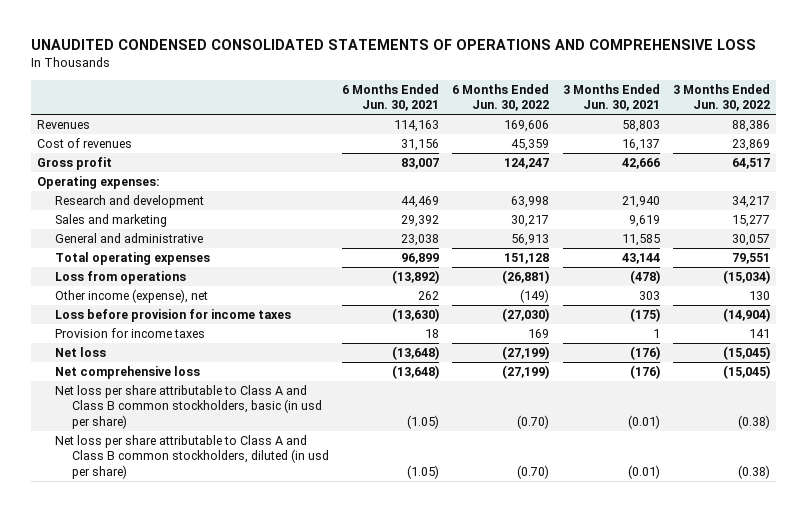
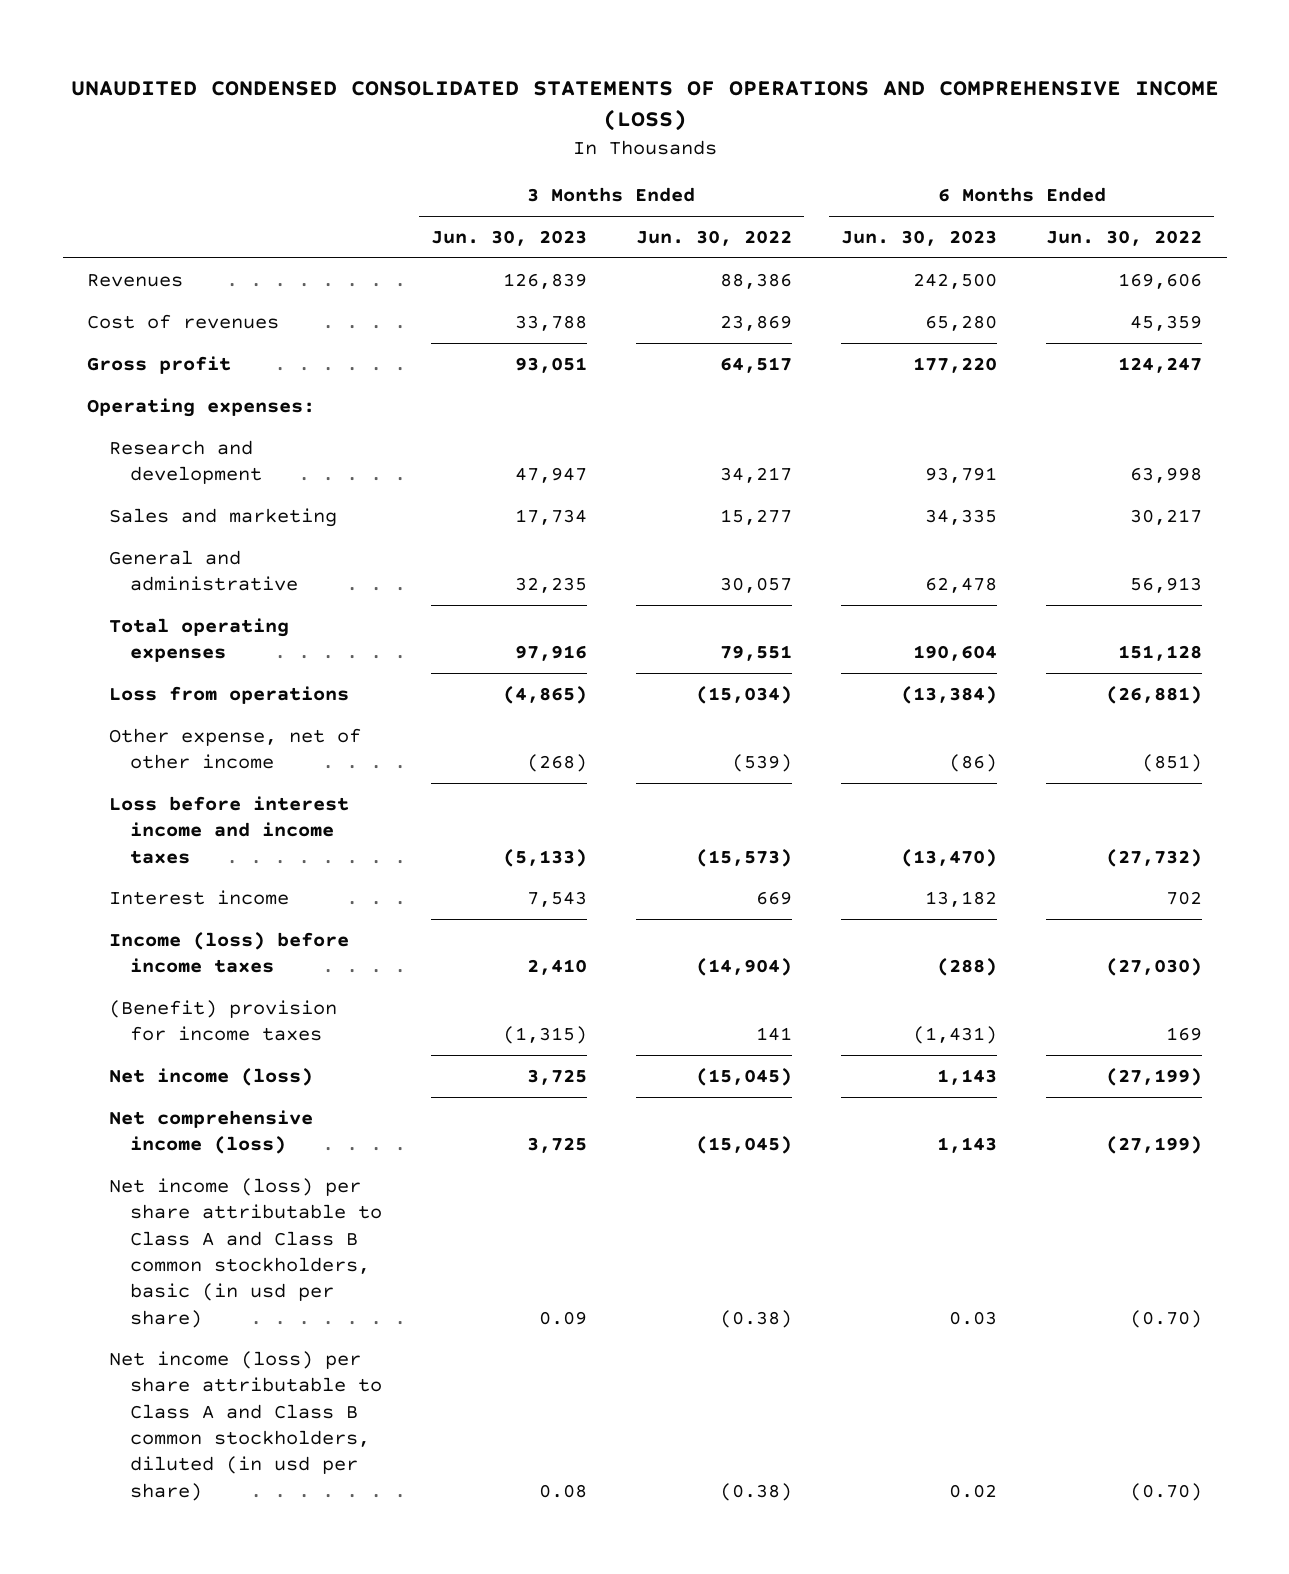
[30,39,756,51] UNAUDITED CONDENSED CONSOLIDATED STATEMENTS OF OPERATIONS AND COMPREHENSIVE LOSS -> [70,80,1219,132] UNAUDITED CONDENSED CONSOLIDATED STATEMENTS OF OPERATIONS AND COMPREHENSIVE INCOME (LOSS)
[342,83,440,112] 6 Months Ended Jun. 30, 2021 -> none
[562,83,660,112] 3 Months Ended Jun. 30, 2021 -> none
none -> [430,229,587,246] Jun. 30, 2023
none -> [841,229,998,246] Jun. 30, 2023
[54,288,208,303] Other income (expense), net -> [108,727,361,770] Other expense, net of other income
[520,288,550,303] (149) -> [1142,754,1203,773] (851)
[748,290,770,300] 130 -> [731,754,792,773] (539)
none -> [108,795,349,864] Loss before interest income and income taxes
none -> [108,889,289,905] Interest income
[54,308,291,322] Loss before provision for income taxes -> [108,931,349,974] Income (loss) before income taxes
[54,327,205,338] Provision for income taxes -> [108,999,337,1042] (Benefit) provision for income taxes
[54,346,106,357] Net loss -> [108,1067,313,1086] Net income (loss)
[54,365,200,379] Net comprehensive loss -> [108,1109,313,1155] Net comprehensive income (loss)
[54,384,323,429] Net loss per share attributable to Class A and Class B common stockholders, basic (in usd per share) -> [108,1177,382,1328] Net income (loss) per share attributable to Class A and Class B common stockholders, basic (in usd per share)
[54,434,330,479] Net loss per share attributable to Class A and Class B common stockholders, diluted (in usd per share) -> [108,1350,382,1501] Net income (loss) per share attributable to Class A and Class B common stockholders, diluted (in usd per share)

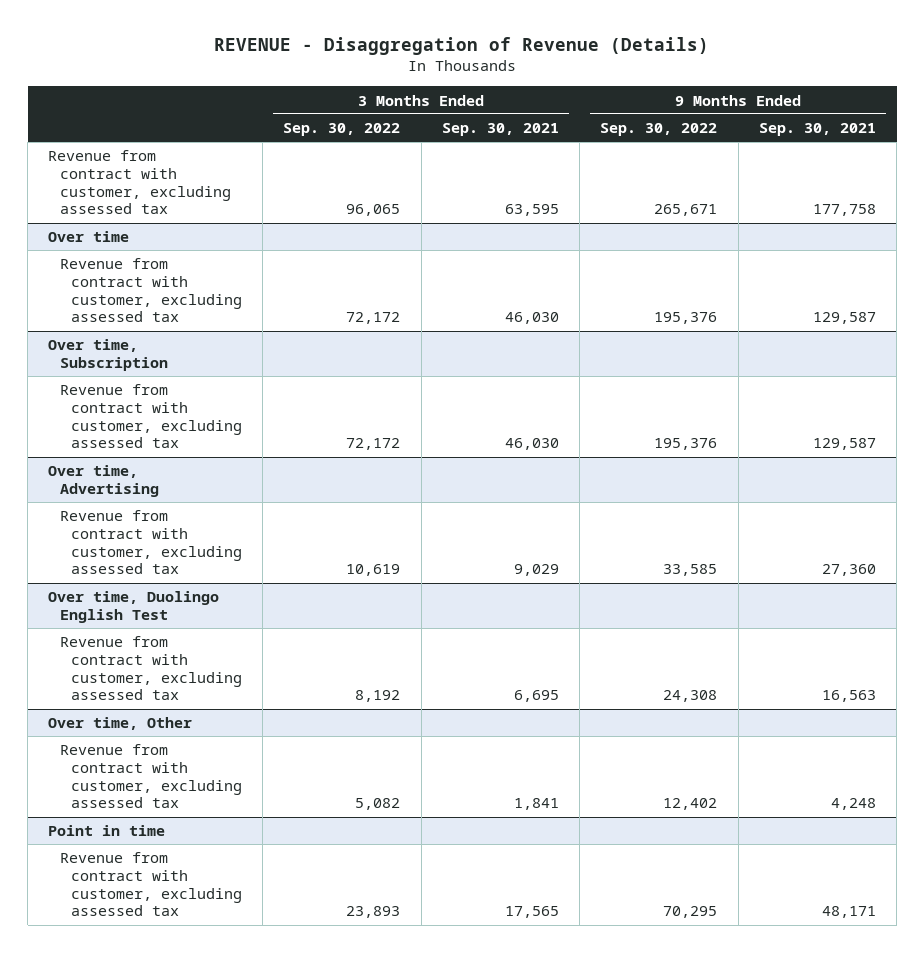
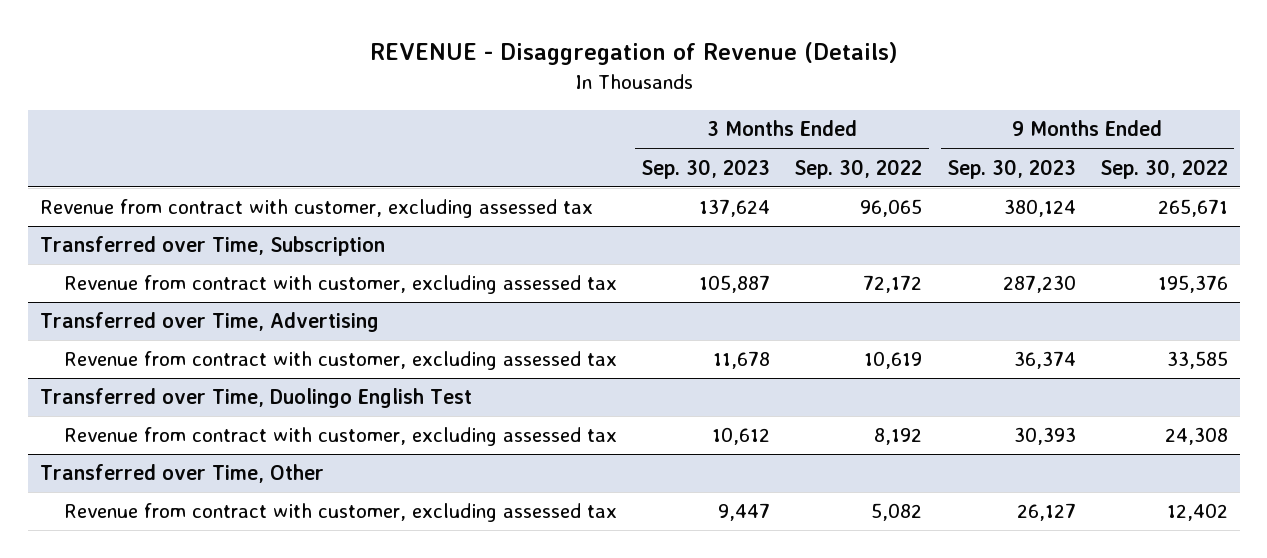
[441,123,559,137] Sep. 30, 2021 -> none
[758,123,876,137] Sep. 30, 2021 -> none
none -> [641,158,771,179] Sep. 30, 2023
none -> [946,158,1076,179] Sep. 30, 2023
[48,231,130,243] Over time -> none
[59,258,242,323] Revenue from contract with customer, excluding assessed tax -> none
[48,339,168,371] Over time, Subscription -> [39,236,385,257] Transferred over Time, Subscription
[48,465,159,497] Over time, Advertising -> [39,312,379,333] Transferred over Time, Advertising
[48,591,220,623] Over time, Duolingo English Test -> [39,388,472,409] Transferred over Time, Duolingo English Test
[48,717,193,731] Over time, Other -> [39,464,324,484] Transferred over Time, Other
[48,825,166,837] Point in time -> none
[59,852,242,917] Revenue from contract with customer, excluding assessed tax -> none

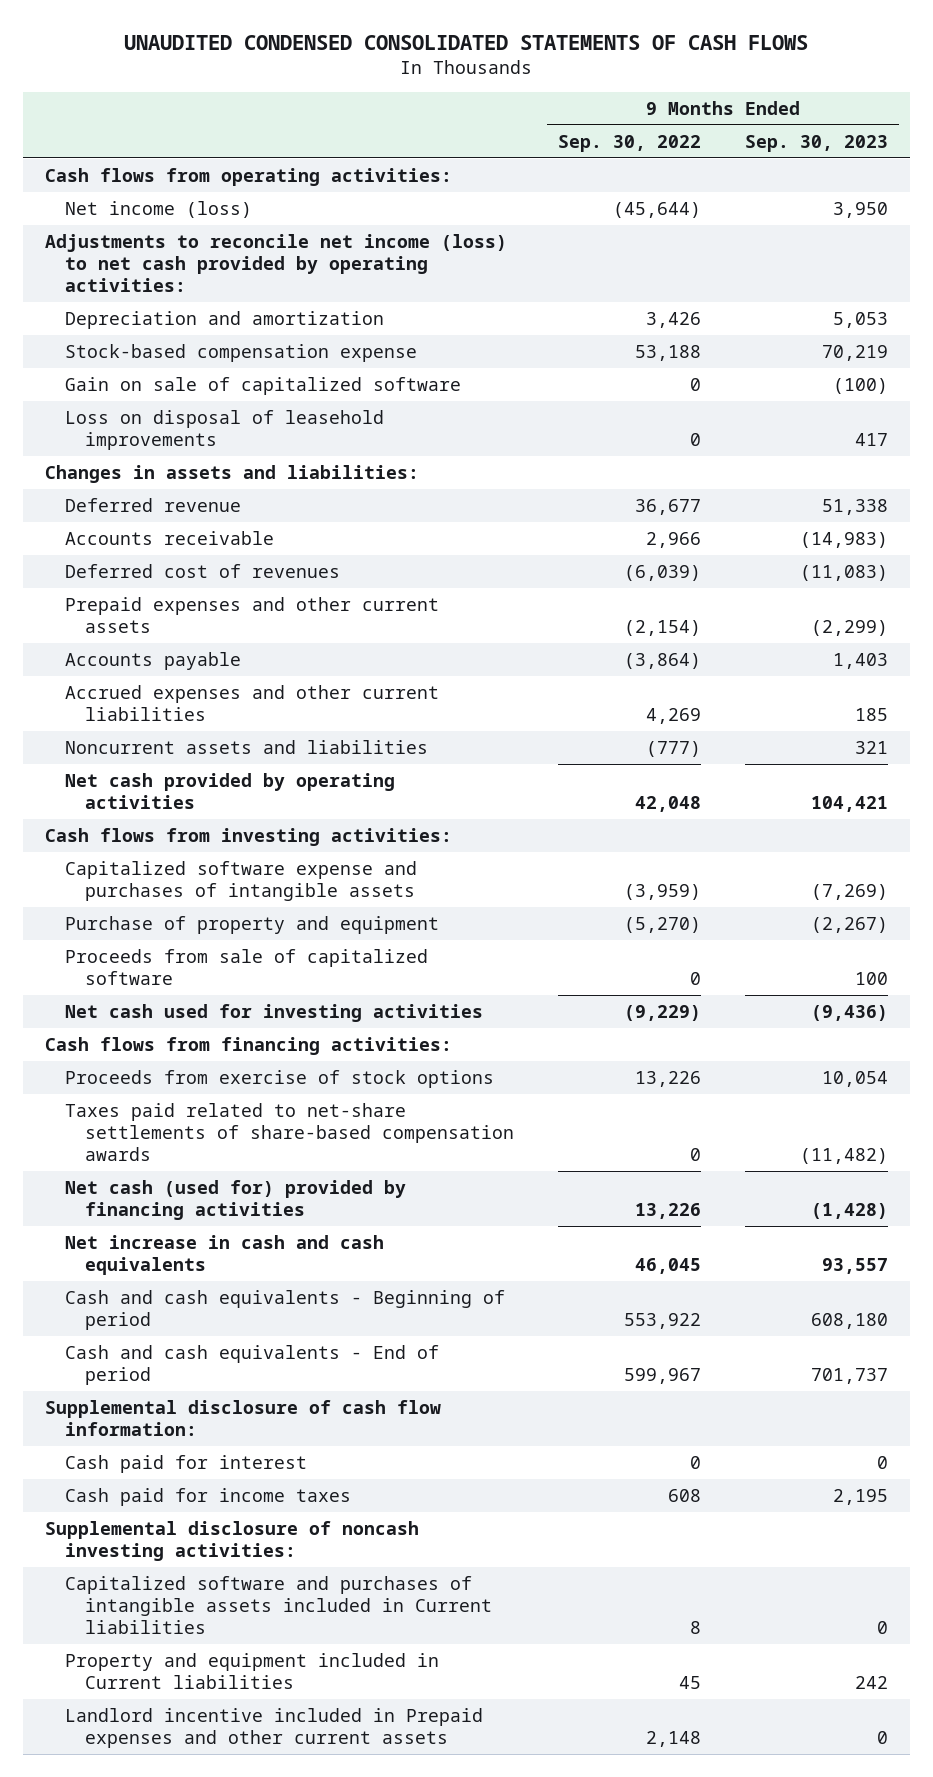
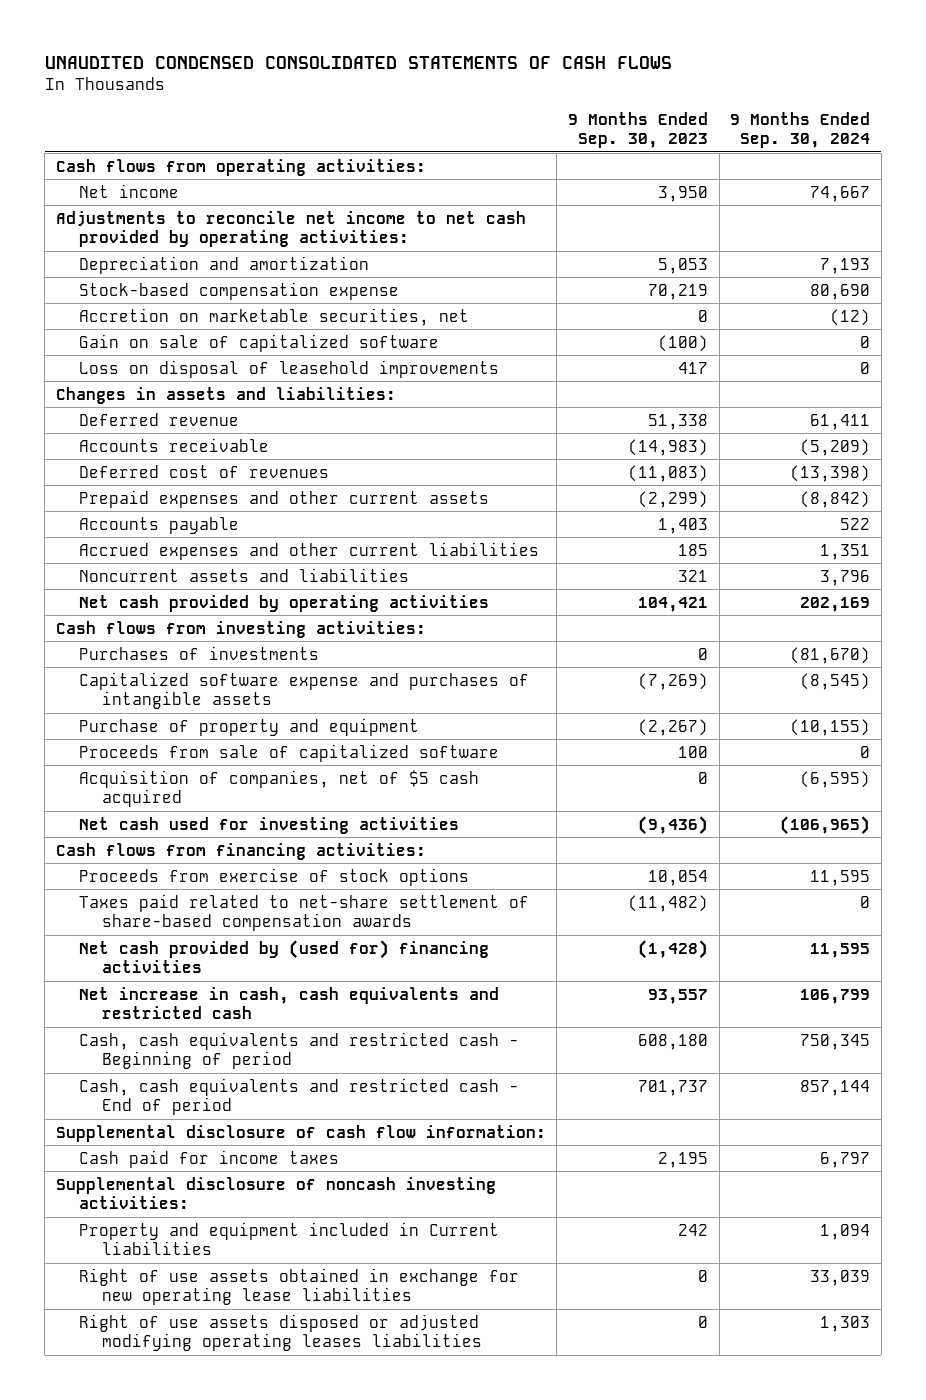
[558,134,702,152] Sep. 30, 2022 -> none
none -> [730,111,871,148] 9 Months Ended Sep. 30, 2024
[64,200,252,218] Net income (loss) -> [78,183,179,198] Net income
[44,233,507,293] Adjustments to reconcile net income (loss) to net cash provided by operating activities: -> [55,210,526,247] Adjustments to reconcile net income to net cash provided by operating activities:
none -> [78,307,469,326] Accretion on marketable securities, net
none -> [78,645,319,660] Purchases of investments
none -> [78,769,479,807] Acquisition of companies, net of $5 cash acquired
[64,1102,515,1162] Taxes paid related to net-share settlements of share-based compensation awards -> [78,893,529,931] Taxes paid related to net-share settlement of share-based compensation awards
[64,1179,406,1220] Net cash (used for) provided by financing activities -> [78,939,489,973] Net cash provided by (used for) financing activities
[64,1234,384,1275] Net increase in cash and cash equivalents -> [78,986,499,1019] Net increase in cash, cash equivalents and restricted cash
[64,1289,505,1330] Cash and cash equivalents - Beginning of period -> [78,1031,519,1069] Cash, cash equivalents and restricted cash - Beginning of period
[64,1344,439,1385] Cash and cash equivalents - End of period -> [78,1077,519,1115] Cash, cash equivalents and restricted cash - End of period
[64,1454,307,1473] Cash paid for interest -> none
[64,1575,493,1635] Capitalized software and purchases of intangible assets included in Current liabilities -> none
[64,1707,483,1748] Landlord incentive included in Prepaid expenses and other current assets -> none
none -> [78,1267,519,1305] Right of use assets obtained in exchange for new operating lease liabilities
none -> [78,1313,482,1351] Right of use assets disposed or adjusted modifying operating leases liabilities

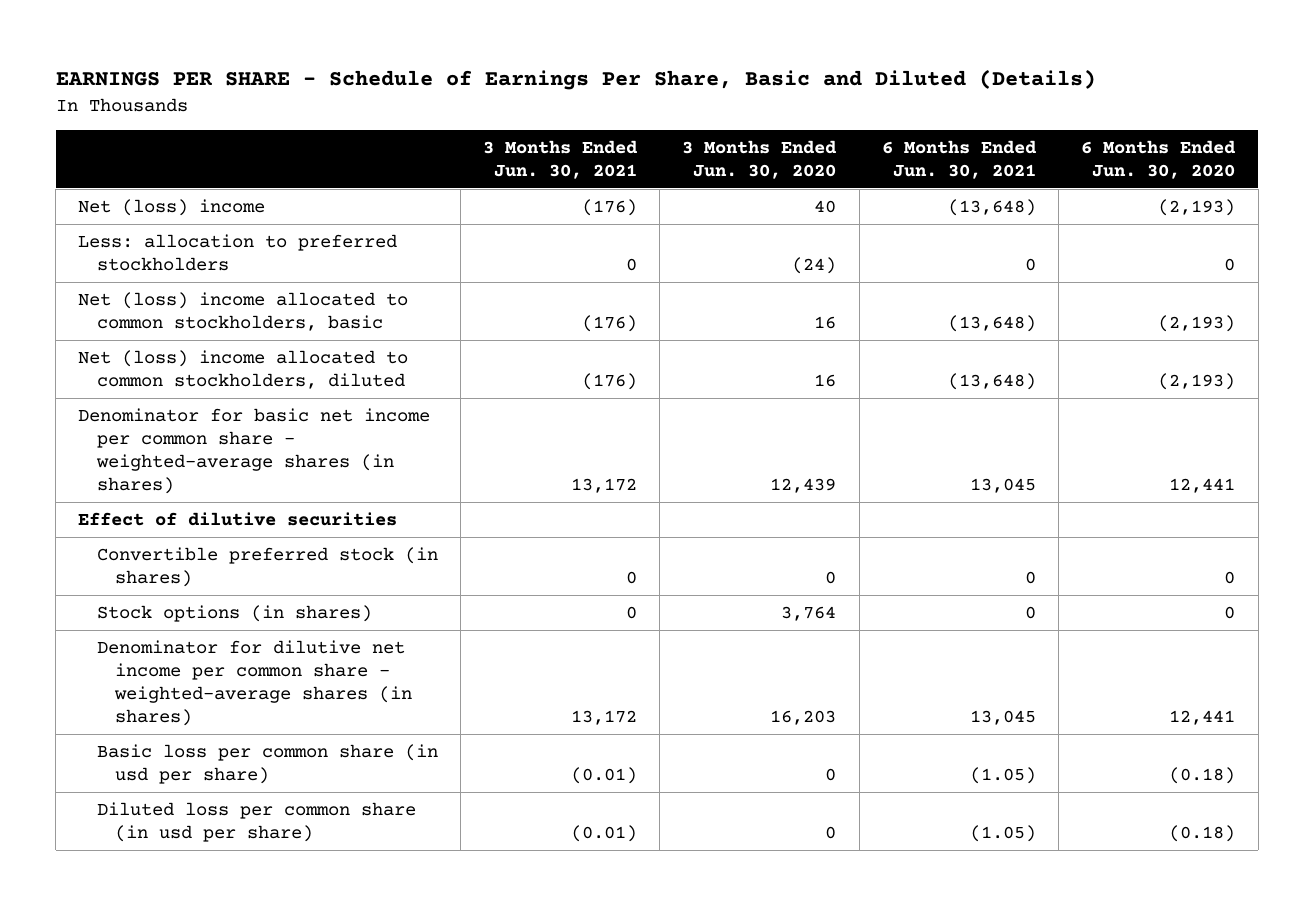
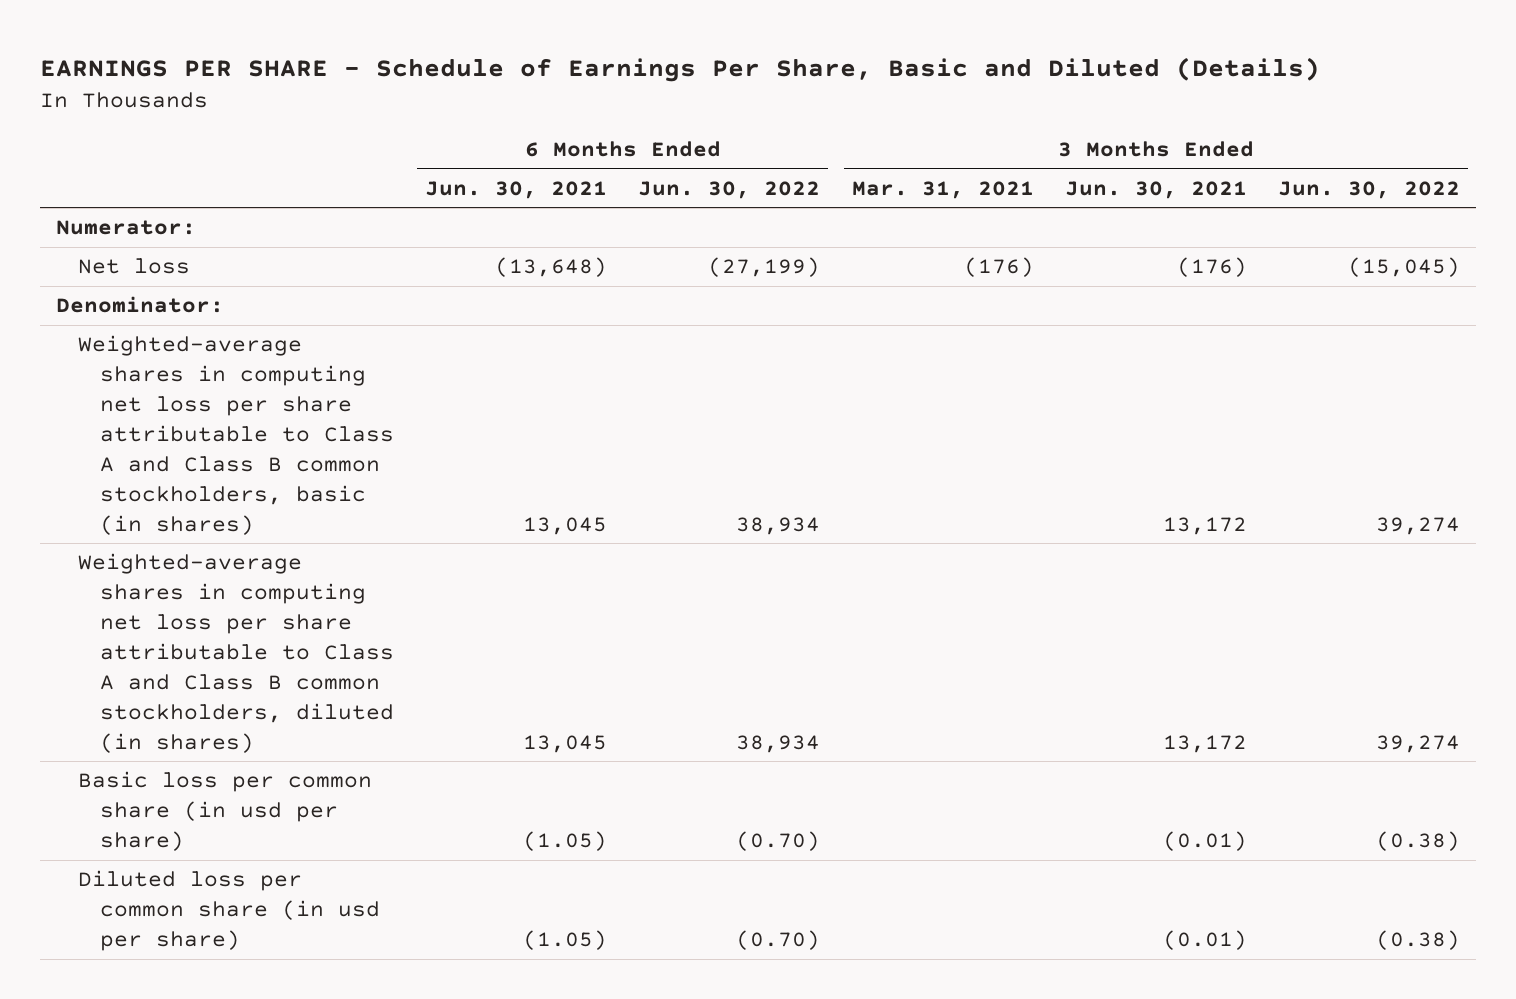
[682,139,838,179] 3 Months Ended Jun. 30, 2020 -> none
[1081,139,1237,179] 6 Months Ended Jun. 30, 2020 -> none
none -> [638,180,821,199] Jun. 30, 2022
none -> [851,180,1034,199] Mar. 31, 2021
none -> [1278,180,1461,199] Jun. 30, 2022
[78,234,398,272] Less: allocation to preferred stockholders -> none
[78,292,409,332] Net (loss) income allocated to common stockholders, basic -> none
[78,350,409,390] Net (loss) income allocated to common stockholders, diluted -> none
[78,512,398,527] Effect of dilutive securities -> none
[96,547,438,588] Convertible preferred stock (in shares) -> none
[96,605,372,623] Stock options (in shares) -> none
none -> [55,220,196,236] Numerator:
[78,199,266,217] Net (loss) income -> [77,258,190,275] Net loss
none -> [55,296,224,314] Denominator:
[78,408,431,494] Denominator for basic net income per common share - weighted-average shares (in shares) -> [77,335,395,535] Weighted-average shares in computing net loss per share attributable to Class A and Class B common stockholders, basic (in shares)
[96,640,412,726] Denominator for dilutive net income per common share - weighted-average shares (in shares) -> [77,553,395,753] Weighted-average shares in computing net loss per share attributable to Class A and Class B common stockholders, diluted (in shares)

